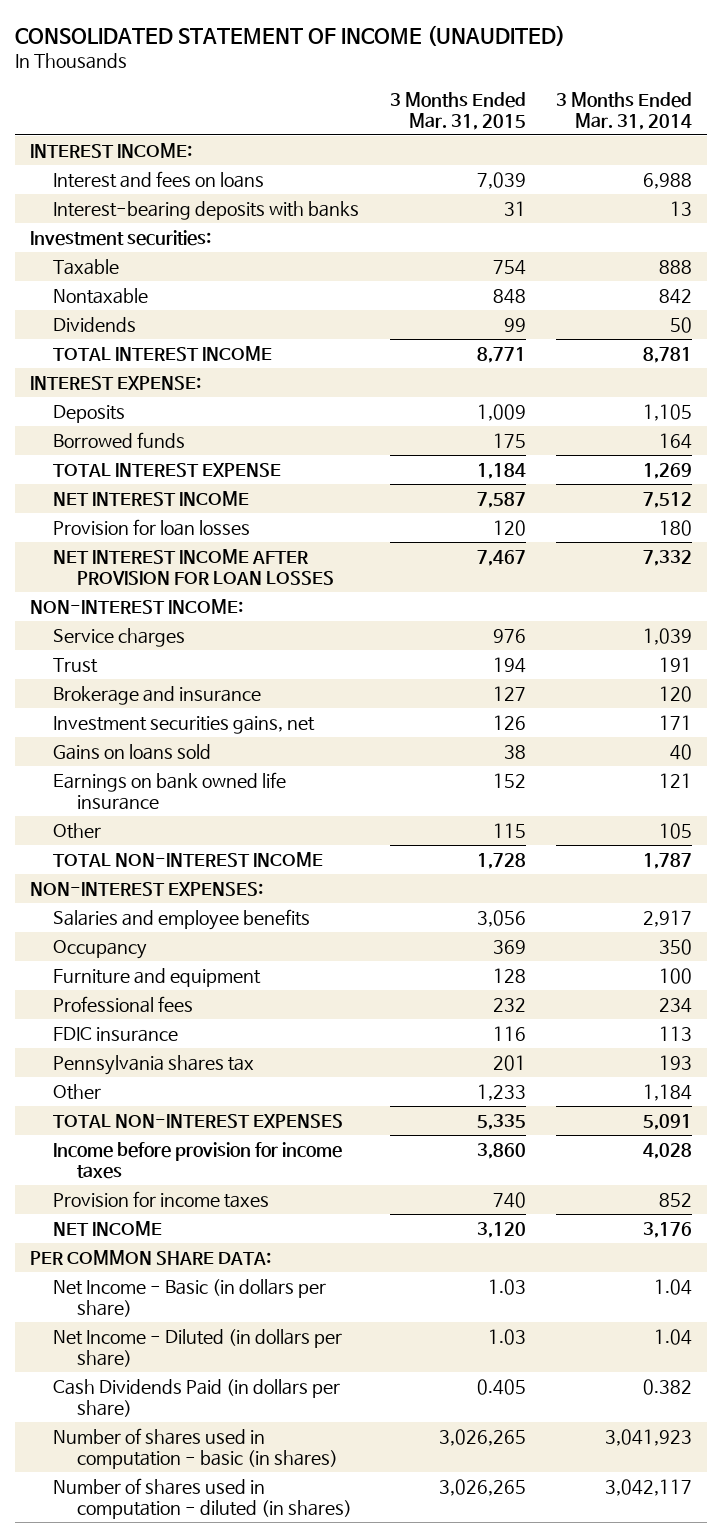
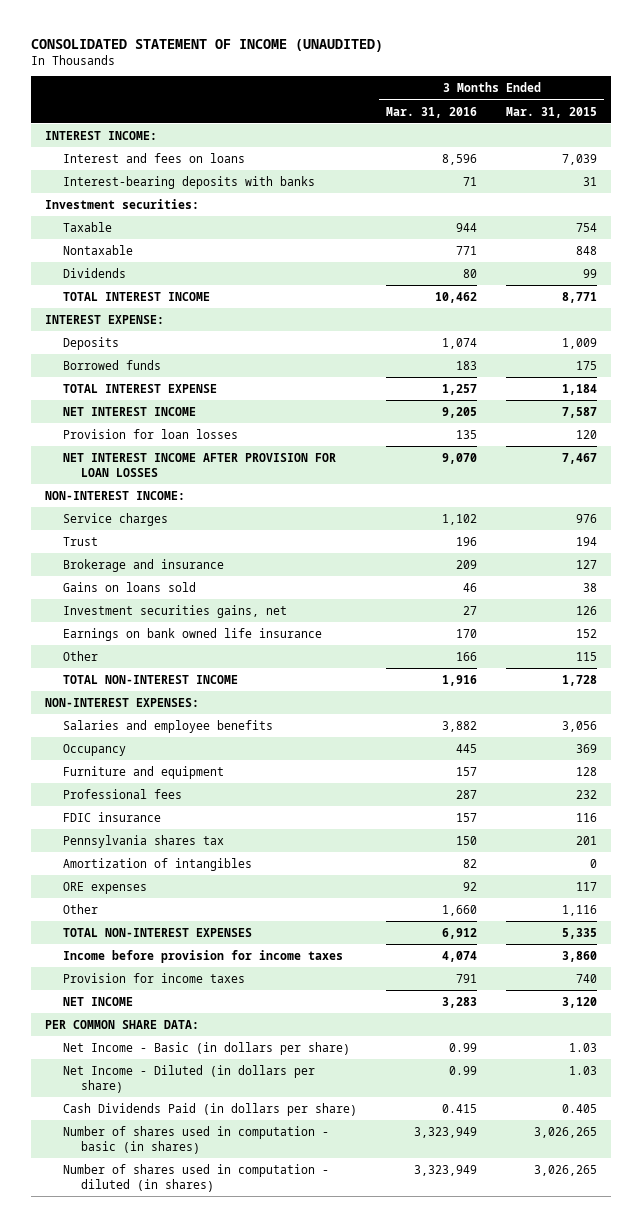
[556,91,693,130] 3 Months Ended Mar. 31, 2014 -> none
none -> [386,106,478,118] Mar. 31, 2016
[53,715,316,734] Investment securities gains, net -> [63,604,288,618] Investment securities gains, net
none -> [63,857,253,871] Amortization of intangibles
none -> [63,881,148,894] ORE expenses
[476,1083,526,1101] 1,233 -> [561,904,597,916] 1,116

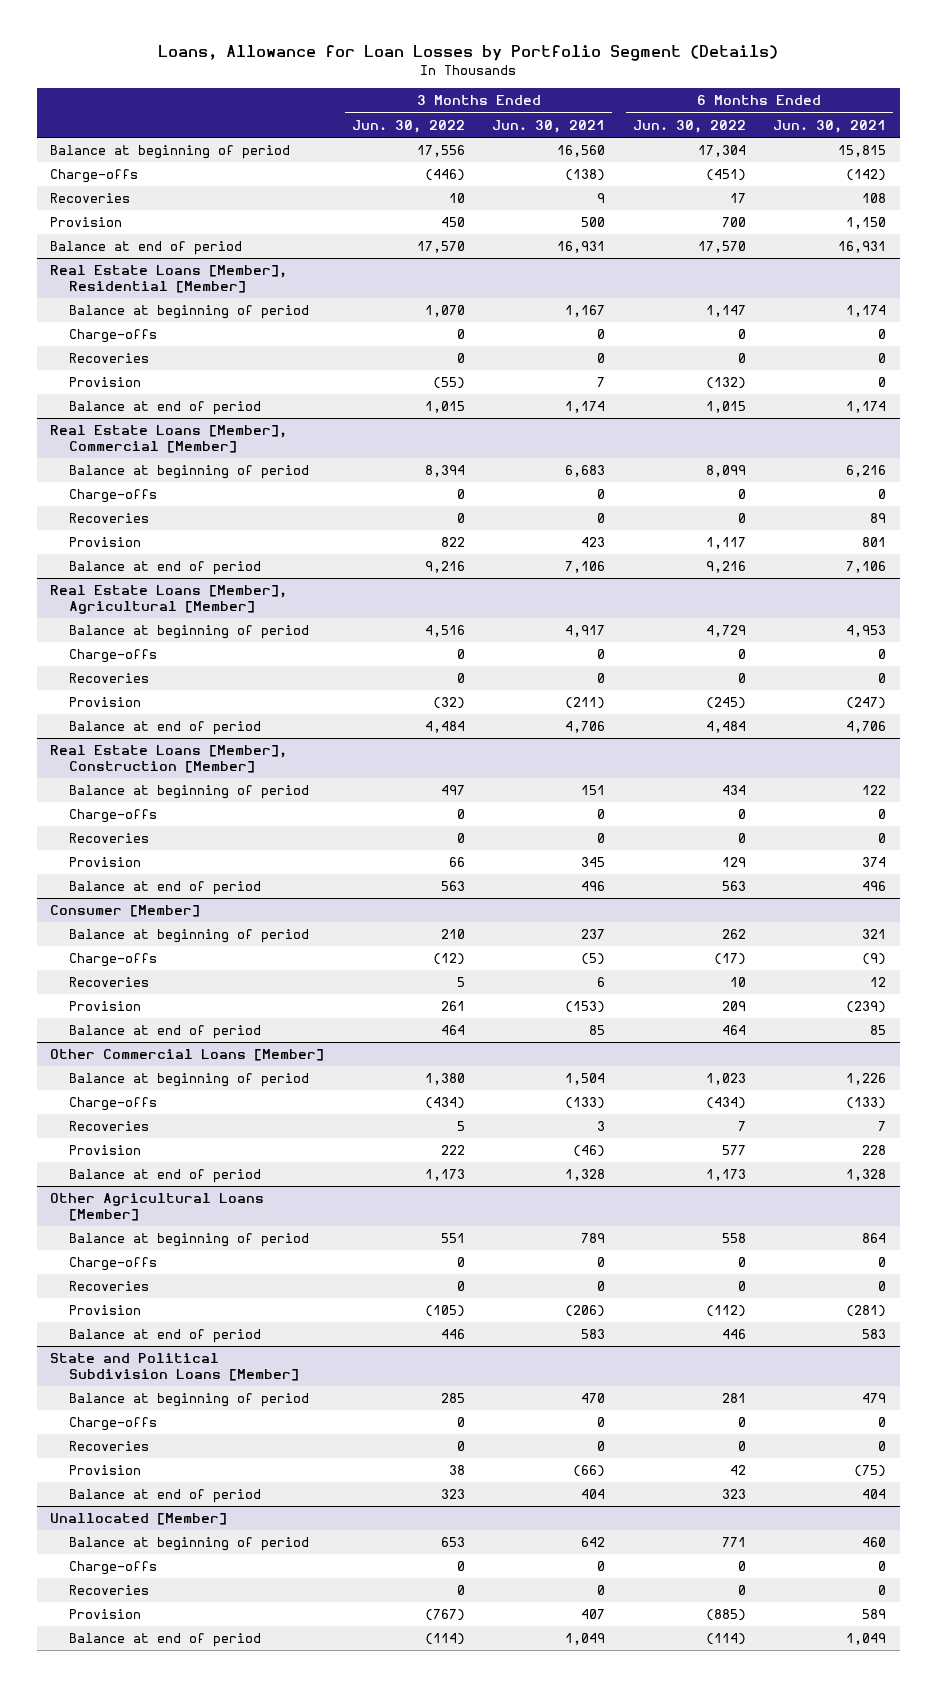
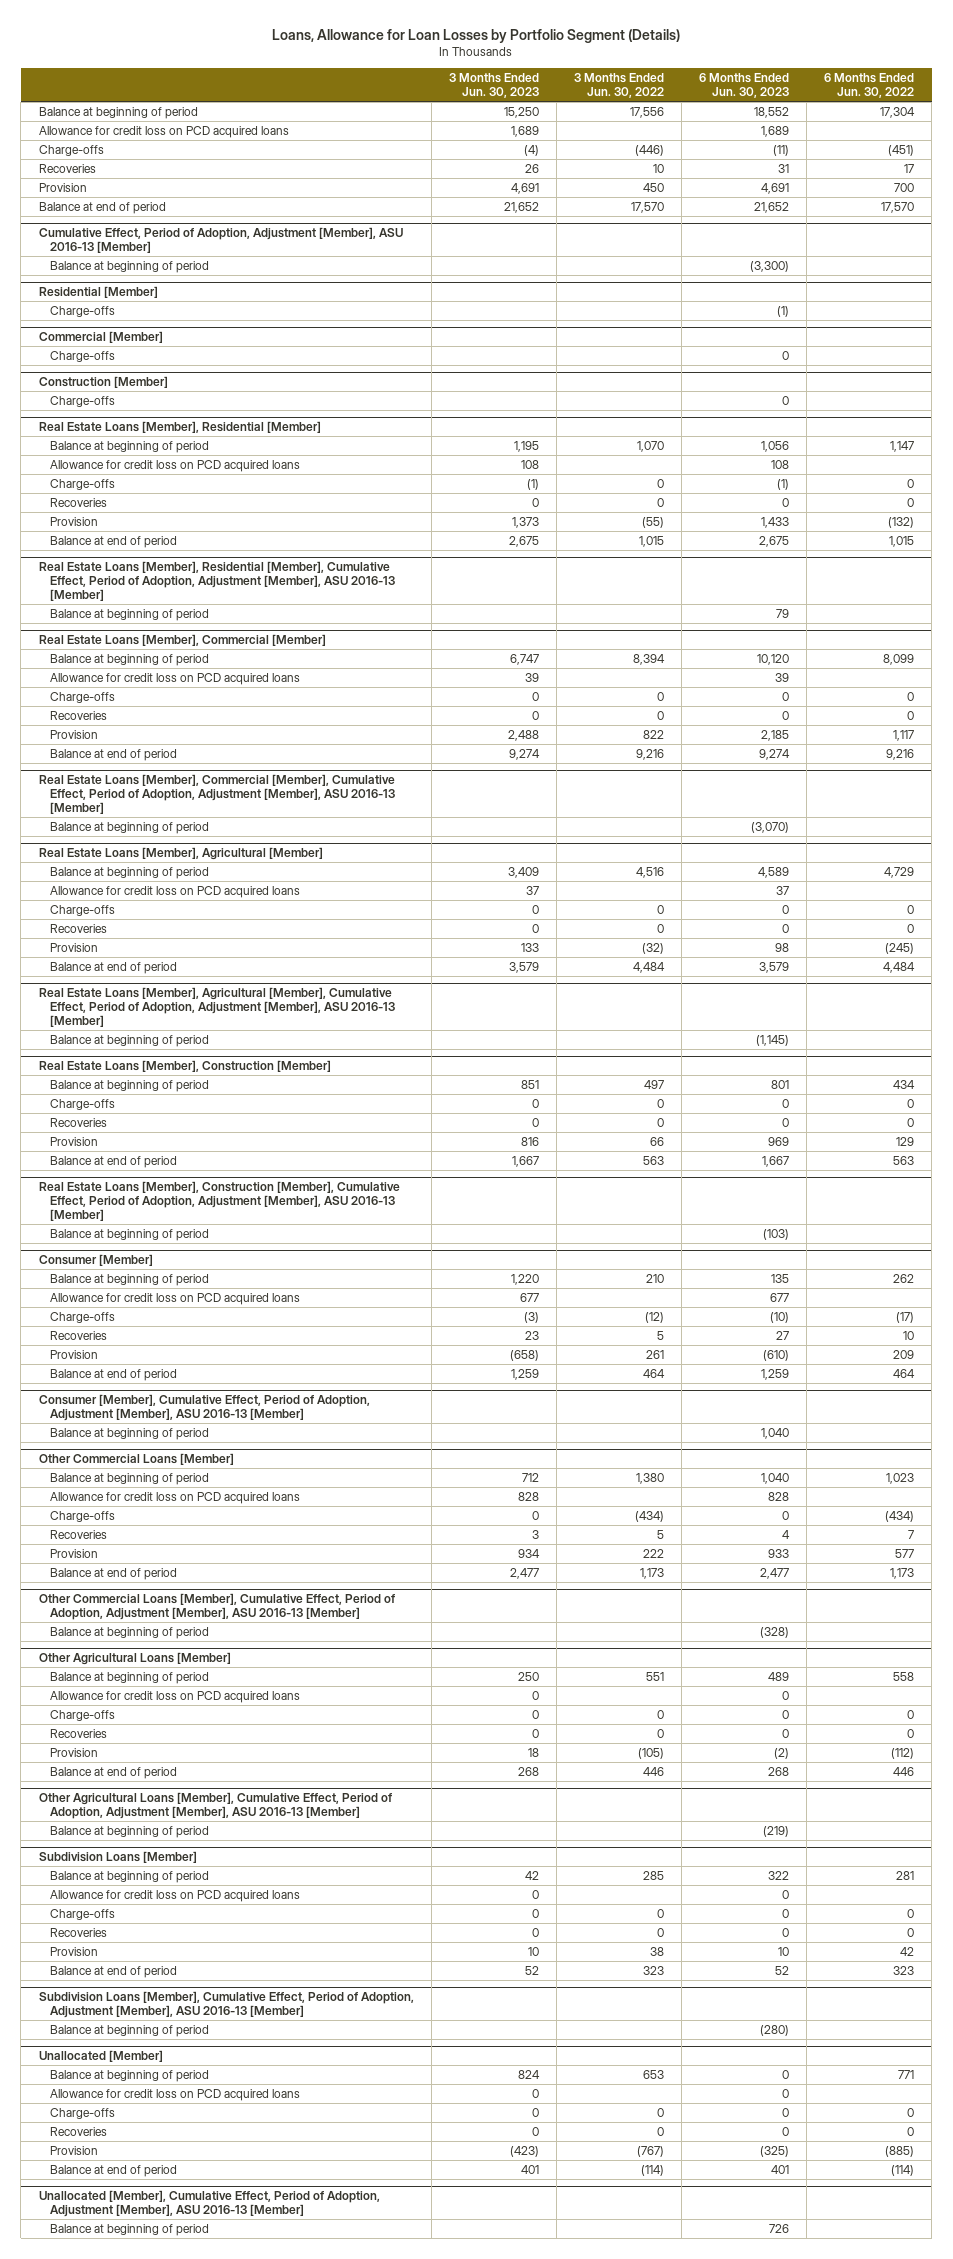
[492,119,606,133] Jun. 30, 2021 -> none
[773,119,887,133] Jun. 30, 2021 -> none
none -> [448,73,539,99] 3 Months Ended Jun. 30, 2023
none -> [699,73,790,99] 6 Months Ended Jun. 30, 2023
none -> [38,125,289,138] Allowance for credit loss on PCD acquired loans
none -> [38,227,403,254] Cumulative Effect, Period of Adoption, Adjustment [Member], ASU 2016-13 [Member]
none -> [49,260,209,273] Balance at beginning of period
none -> [38,286,158,299] Residential [Member]
none -> [49,305,115,317] Charge-offs
none -> [38,331,163,344] Commercial [Member]
none -> [49,350,115,362] Charge-offs
none -> [38,376,168,389] Construction [Member]
none -> [49,395,115,407] Charge-offs
none -> [49,459,300,472] Allowance for credit loss on PCD acquired loans
none -> [38,561,395,602] Real Estate Loans [Member], Residential [Member], Cumulative Effect, Period of Adoption, Adjustment [Member], ASU 2016-13 [Member]
none -> [49,608,209,621] Balance at beginning of period
none -> [49,672,300,685] Allowance for credit loss on PCD acquired loans
none -> [38,774,395,815] Real Estate Loans [Member], Commercial [Member], Cumulative Effect, Period of Adoption, Adjustment [Member], ASU 2016-13 [Member]
none -> [49,821,209,834] Balance at beginning of period
none -> [49,885,300,898] Allowance for credit loss on PCD acquired loans
none -> [38,987,395,1028] Real Estate Loans [Member], Agricultural [Member], Cumulative Effect, Period of Adoption, Adjustment [Member], ASU 2016-13 [Member]
none -> [49,1034,209,1047] Balance at beginning of period
none -> [38,1181,400,1222] Real Estate Loans [Member], Construction [Member], Cumulative Effect, Period of Adoption, Adjustment [Member], ASU 2016-13 [Member]
none -> [49,1228,209,1241] Balance at beginning of period
none -> [49,1292,300,1305] Allowance for credit loss on PCD acquired loans
none -> [38,1394,370,1422] Consumer [Member], Cumulative Effect, Period of Adoption, Adjustment [Member], ASU 2016-13 [Member]
none -> [49,1427,209,1440] Balance at beginning of period
none -> [49,1491,300,1504] Allowance for credit loss on PCD acquired loans
none -> [38,1593,395,1621] Other Commercial Loans [Member], Cumulative Effect, Period of Adoption, Adjustment [Member], ASU 2016-13 [Member]
none -> [49,1626,209,1639] Balance at beginning of period
none -> [49,1690,300,1703] Allowance for credit loss on PCD acquired loans
none -> [38,1792,392,1820] Other Agricultural Loans [Member], Cumulative Effect, Period of Adoption, Adjustment [Member], ASU 2016-13 [Member]
none -> [49,1825,209,1838] Balance at beginning of period
[50,1353,300,1381] State and Political Subdivision Loans [Member] -> [38,1851,197,1864] Subdivision Loans [Member]
none -> [49,1889,300,1902] Allowance for credit loss on PCD acquired loans
none -> [38,1991,414,2019] Subdivision Loans [Member], Cumulative Effect, Period of Adoption, Adjustment [Member], ASU 2016-13 [Member]
none -> [49,2024,209,2037] Balance at beginning of period
none -> [49,2088,300,2101] Allowance for credit loss on PCD acquired loans
none -> [38,2190,380,2218] Unallocated [Member], Cumulative Effect, Period of Adoption, Adjustment [Member], ASU 2016-13 [Member]
none -> [49,2223,209,2236] Balance at beginning of period

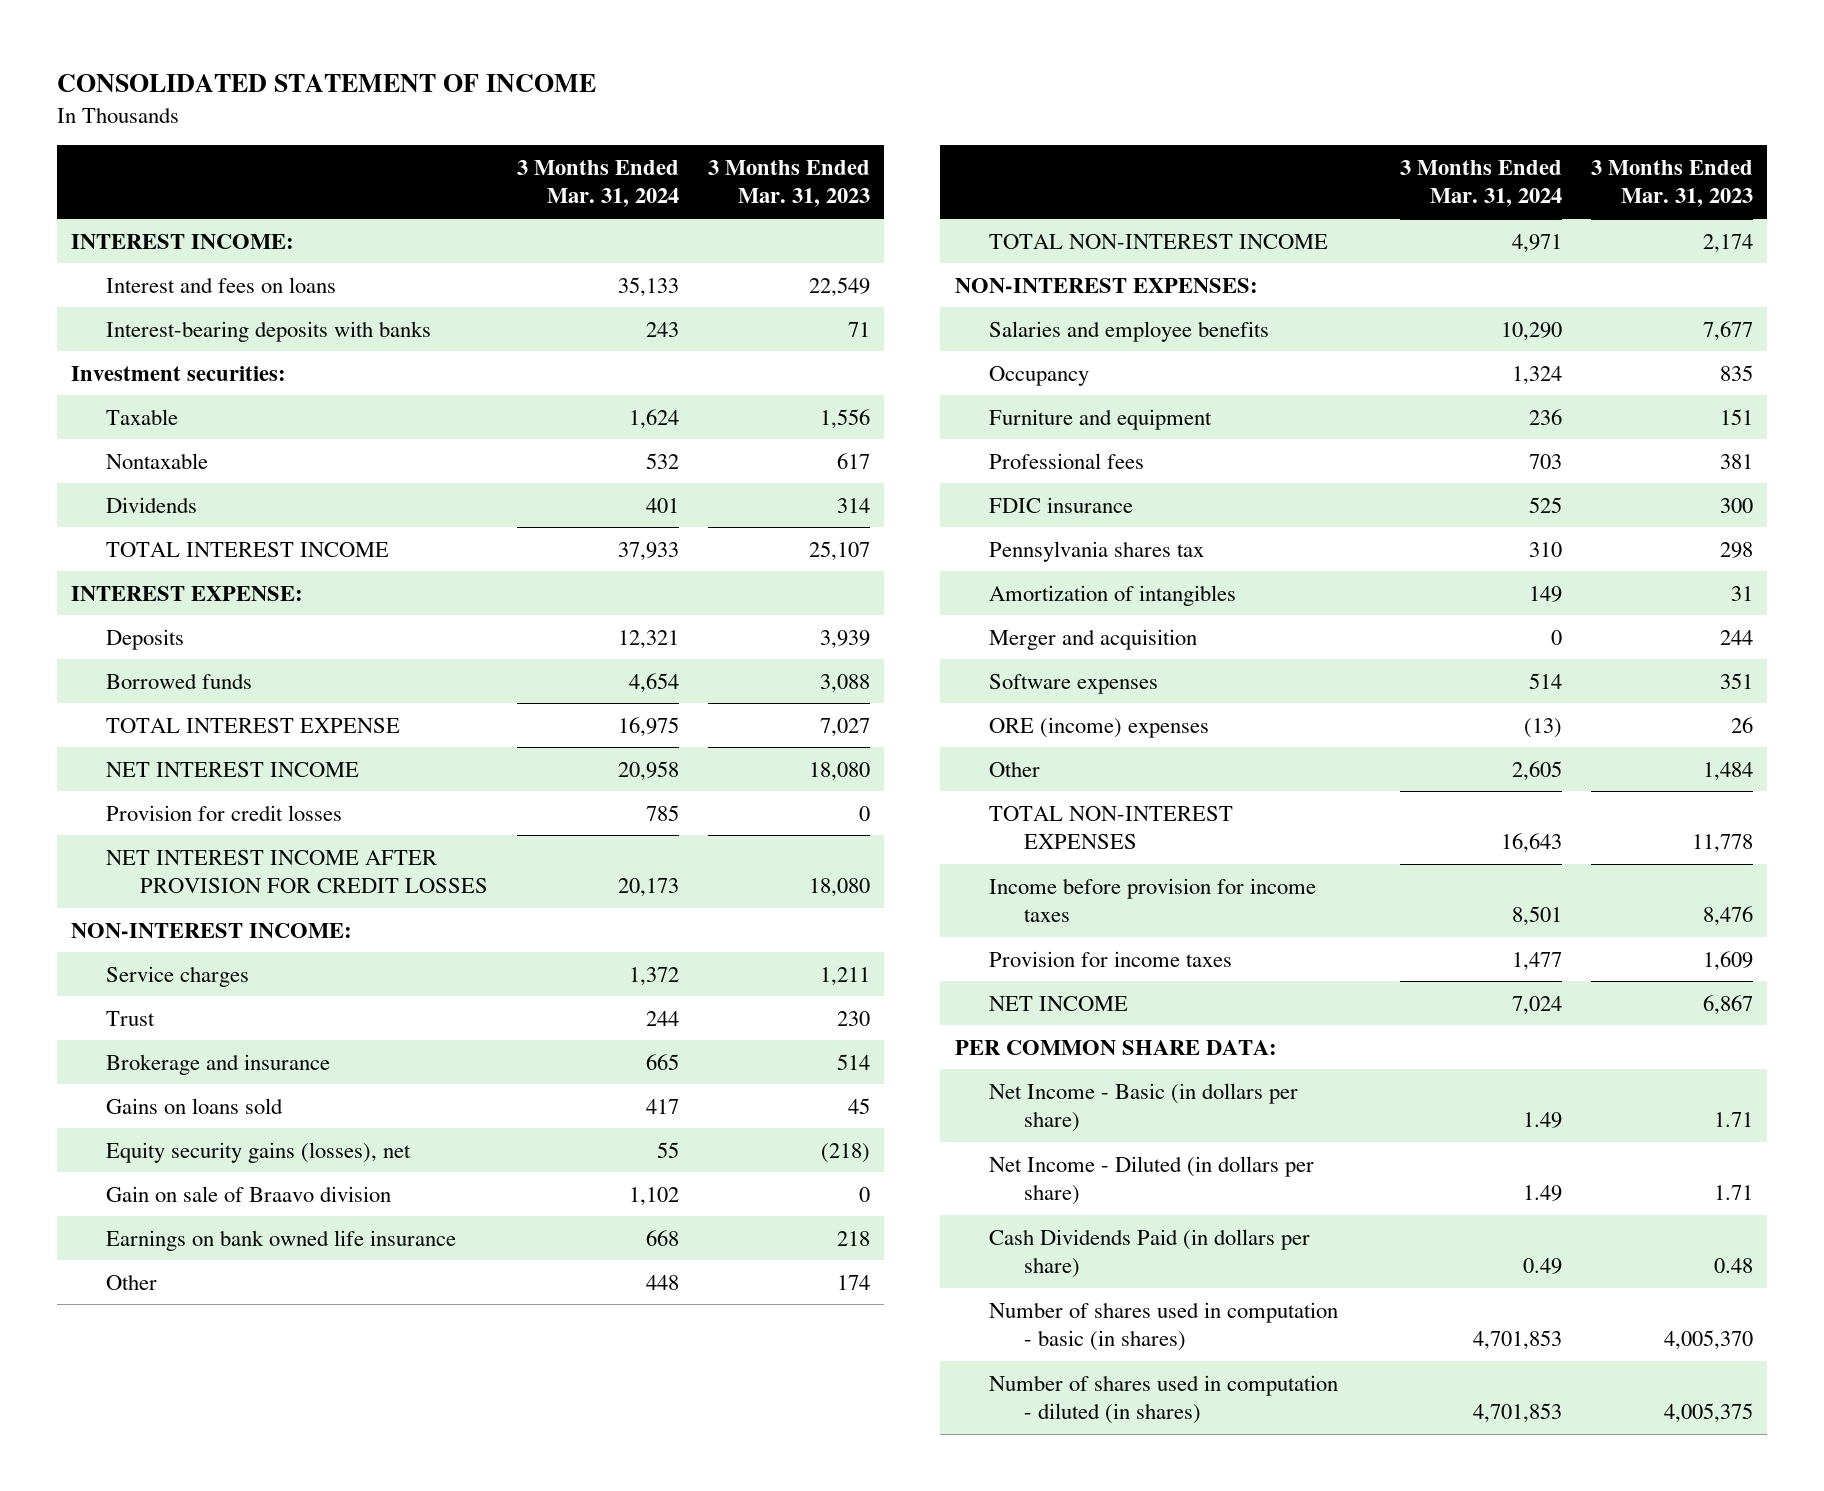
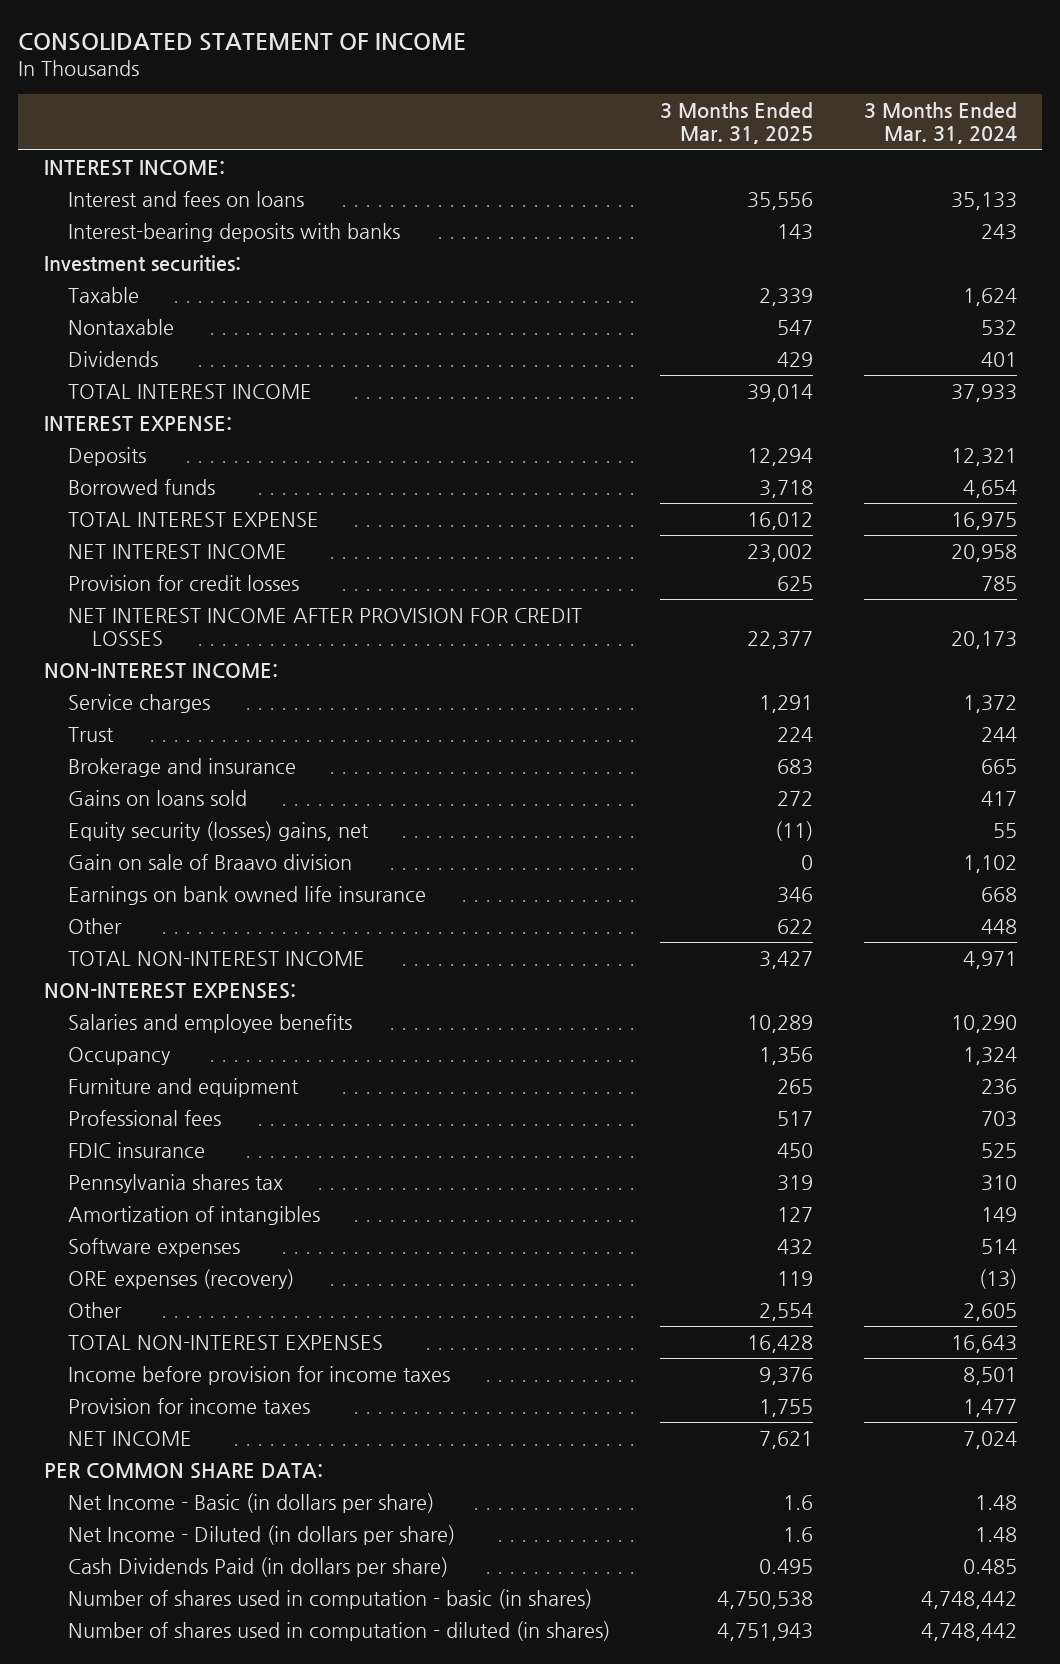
[707,159,870,208] 3 Months Ended Mar. 31, 2023 -> none
none -> [660,102,814,145] 3 Months Ended Mar. 31, 2025
[105,1141,411,1163] Equity security gains (losses), net -> [67,820,369,841] Equity security (losses) gains, net
[989,628,1198,650] Merger and acquisition -> none
[989,716,1210,738] ORE (income) expenses -> [67,1268,294,1289] ORE expenses (recovery)
[1523,1112,1563,1129] 1.49 -> [974,1494,1017,1510] 1.48
[1523,1185,1563,1202] 1.49 -> [974,1526,1017,1542] 1.48
[1523,1258,1563,1275] 0.49 -> [962,1558,1017,1574] 0.485
[1473,1330,1563,1351] 4,701,853 -> [920,1590,1017,1609] 4,748,442
[1473,1403,1563,1424] 4,701,853 -> [920,1622,1017,1641] 4,748,442

